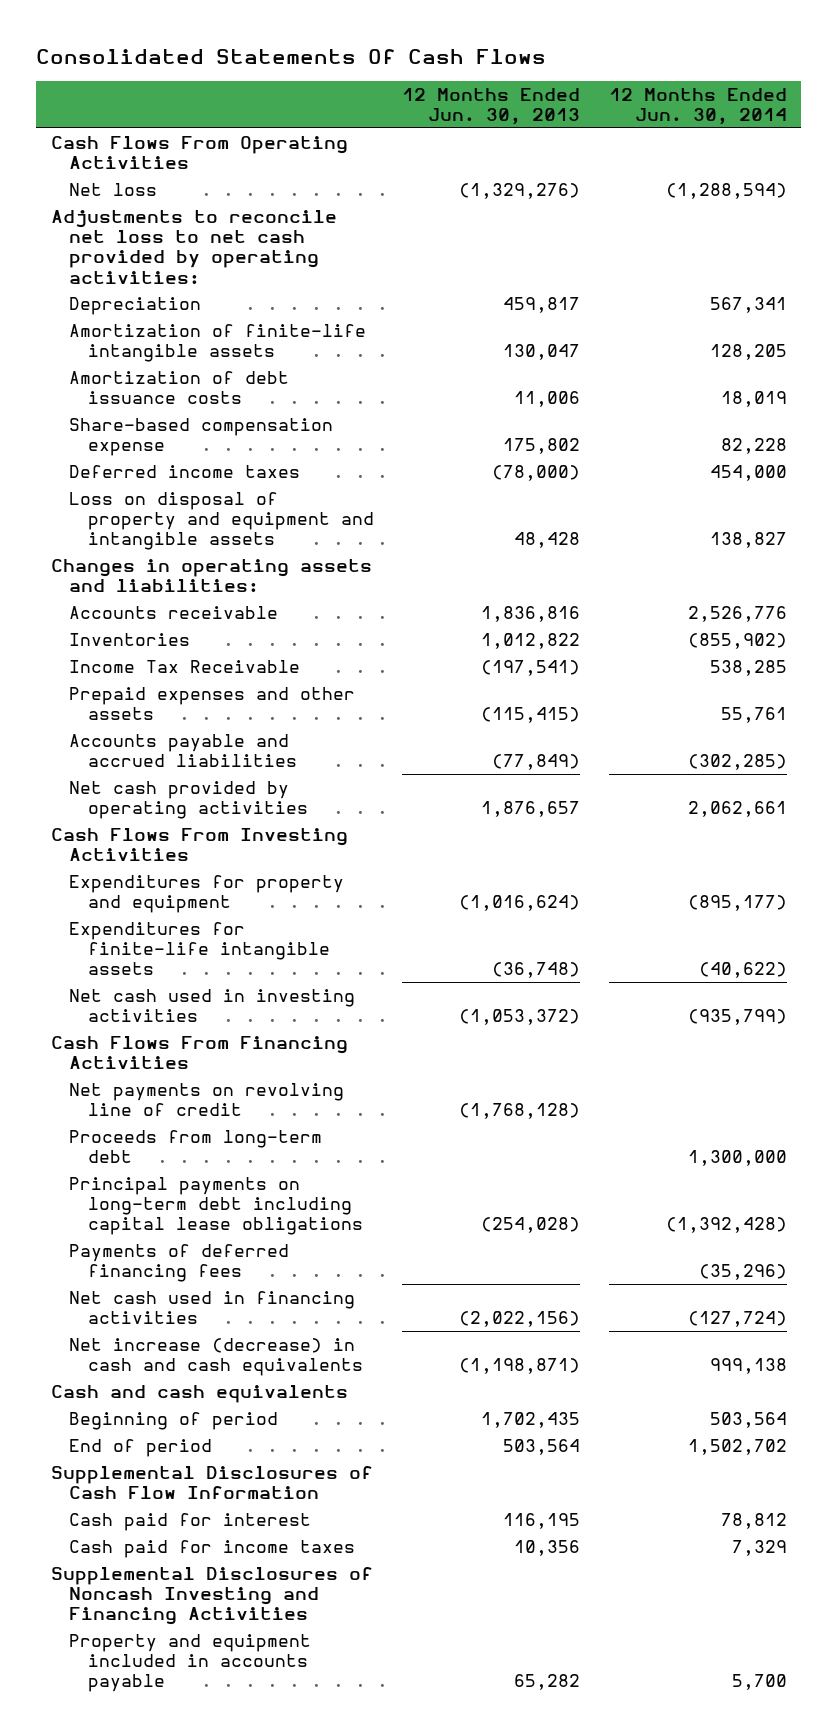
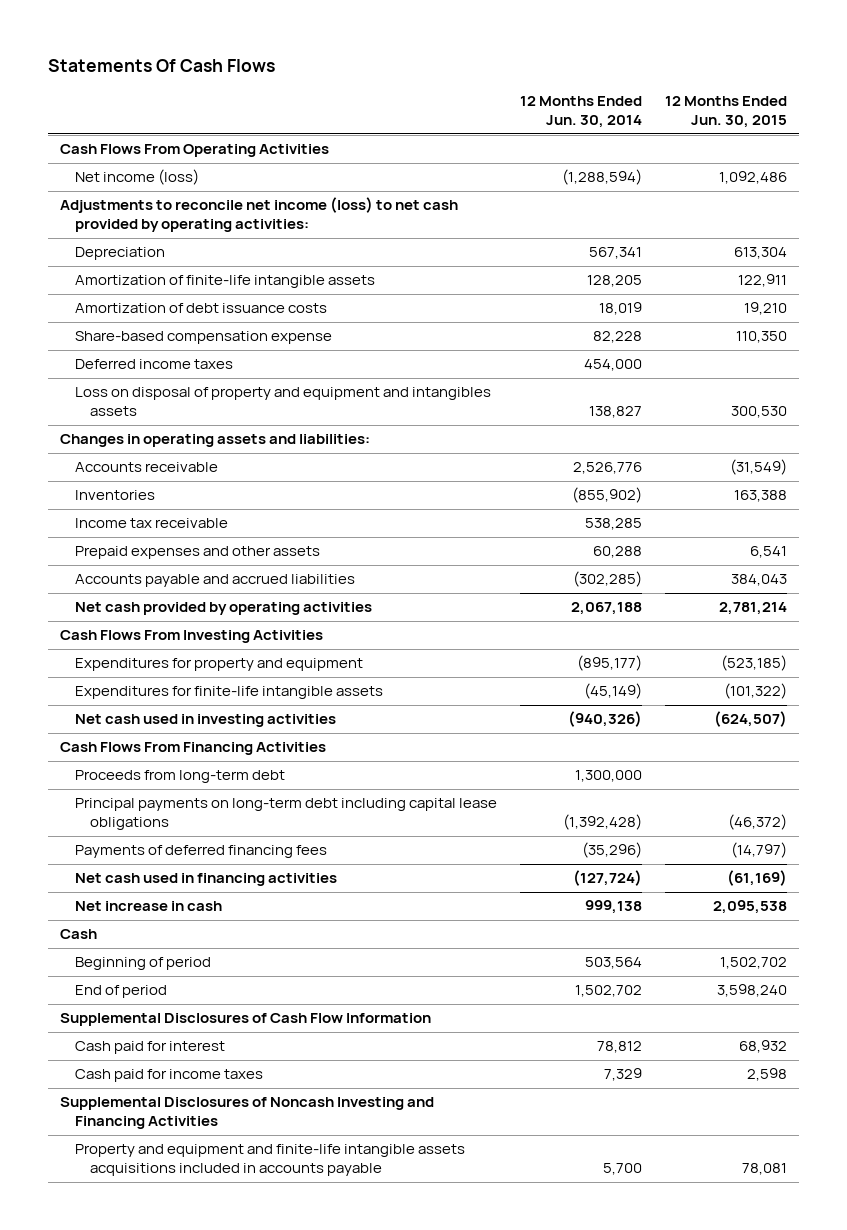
[36,48,547,64] Consolidated Statements Of Cash Flows -> [48,58,276,72] Statements Of Cash Flows
[402,88,581,126] 12 Months Ended Jun. 30, 2013 -> none
none -> [665,96,788,129] 12 Months Ended Jun. 30, 2015
[69,182,158,196] Net loss -> [74,169,199,186] Net income (loss)
[50,209,337,284] Adjustments to reconcile net loss to net cash provided by operating activities: -> [59,197,458,233] Adjustments to reconcile net income (loss) to net cash provided by operating activities:
[69,491,375,551] Loss on disposal of property and equipment and intangible assets -> [74,387,491,417] Loss on disposal of property and equipment and intangibles assets
[69,659,301,673] Income Tax Receivable -> [74,518,228,529] Income tax receivable
[720,707,787,724] 55,761 -> [593,546,643,559] 60,288
[687,801,787,818] 2,062,661 -> [571,602,643,616] 2,067,188
[698,962,787,979] (40,622) -> [584,683,643,700] (45,149)
[687,1009,787,1026] (935,799) -> [568,711,643,728] (940,326)
[69,1082,345,1117] Net payments on revolving line of credit -> none
[69,1337,364,1377] Net increase (decrease) in cash and cash equivalents -> [74,901,222,912] Net increase in cash
[50,1384,348,1403] Cash and cash equivalents -> [59,929,97,940] Cash
[69,1633,312,1693] Property and equipment included in accounts payable -> [74,1144,465,1177] Property and equipment and finite-life intangible assets acquisitions included in accounts payable

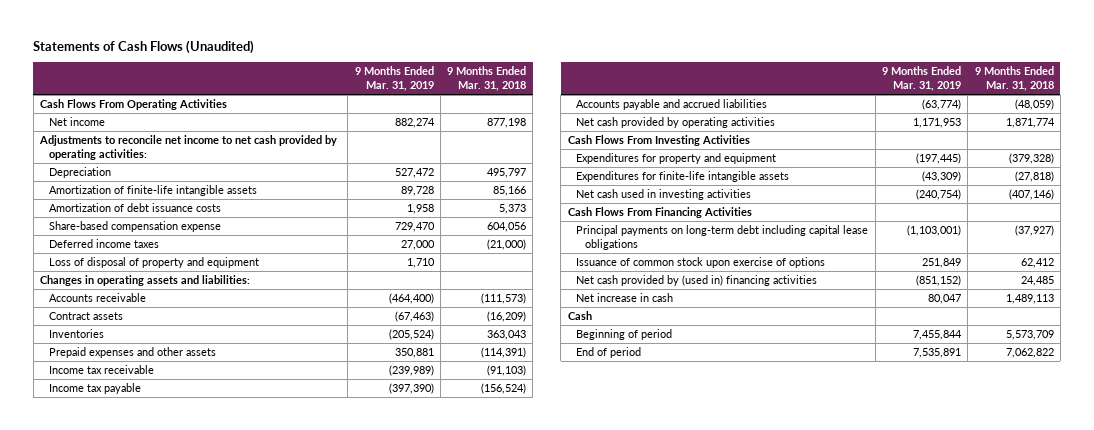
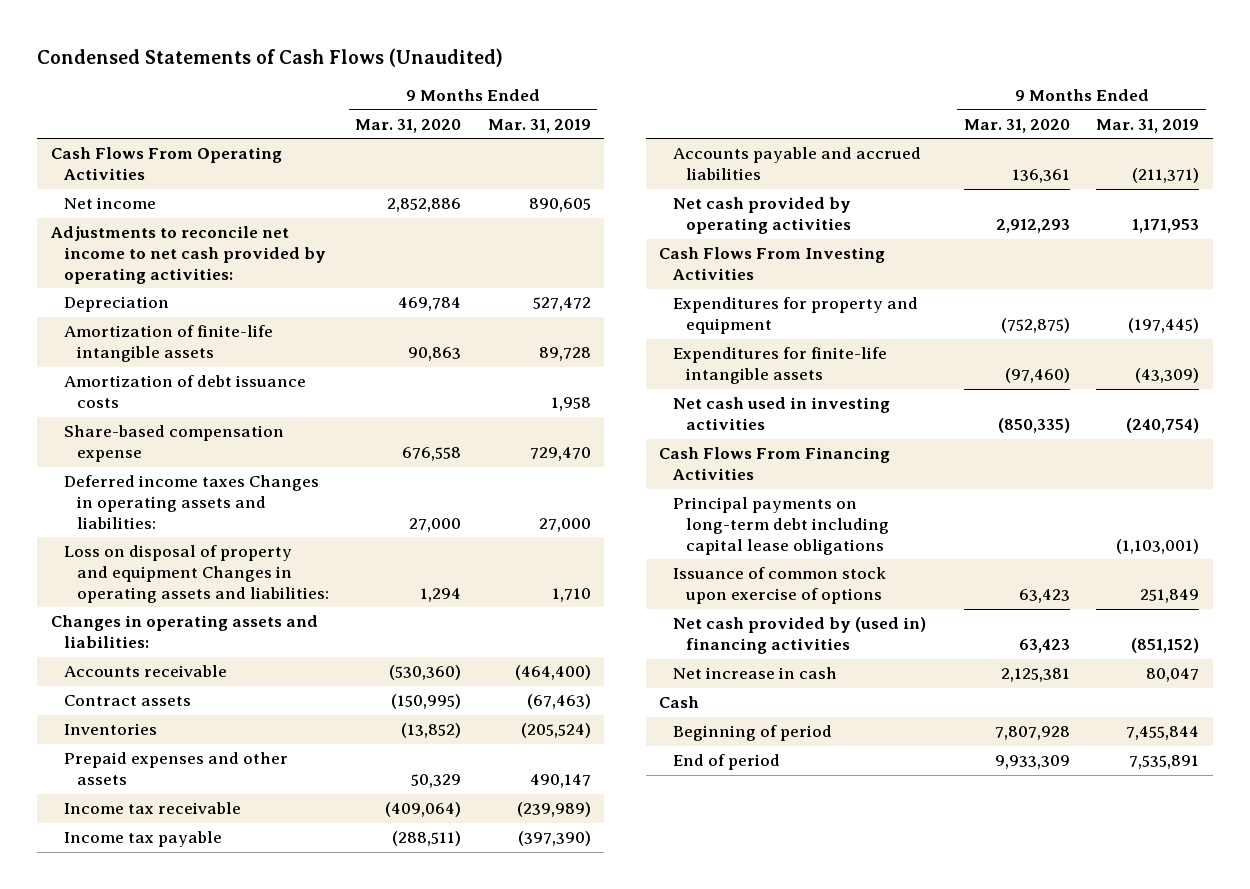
[33,39,255,54] Statements of Cash Flows (Unaudited) -> [37,47,504,67] Condensed Statements of Cash Flows (Unaudited)
[447,65,527,92] 9 Months Ended Mar. 31, 2018 -> none
none -> [355,118,462,133] Mar. 31, 2020
[394,117,435,128] 882,274 -> [528,198,591,213] 890,605
[49,238,160,248] Deferred income taxes -> [63,475,319,529] Deferred income taxes Changes in operating assets and liabilities:
[49,256,260,268] Loss of disposal of property and equipment -> [63,545,329,603] Loss on disposal of property and equipment Changes in operating assets and liabilities:
[394,347,434,358] 350,881 -> [529,774,591,789] 490,147
[922,98,962,110] (63,774) -> [1132,168,1200,184] (211,371)

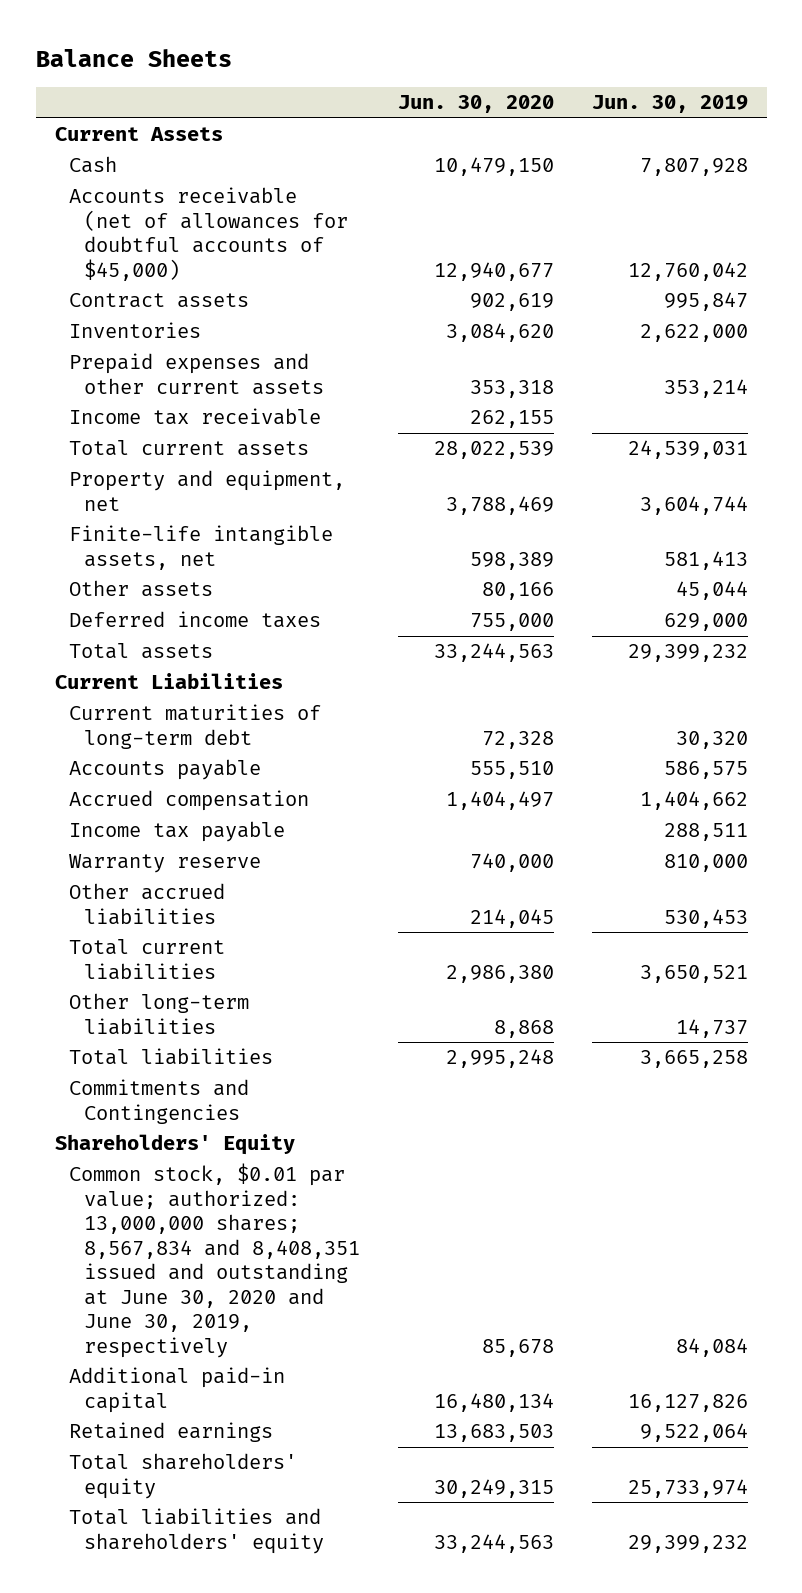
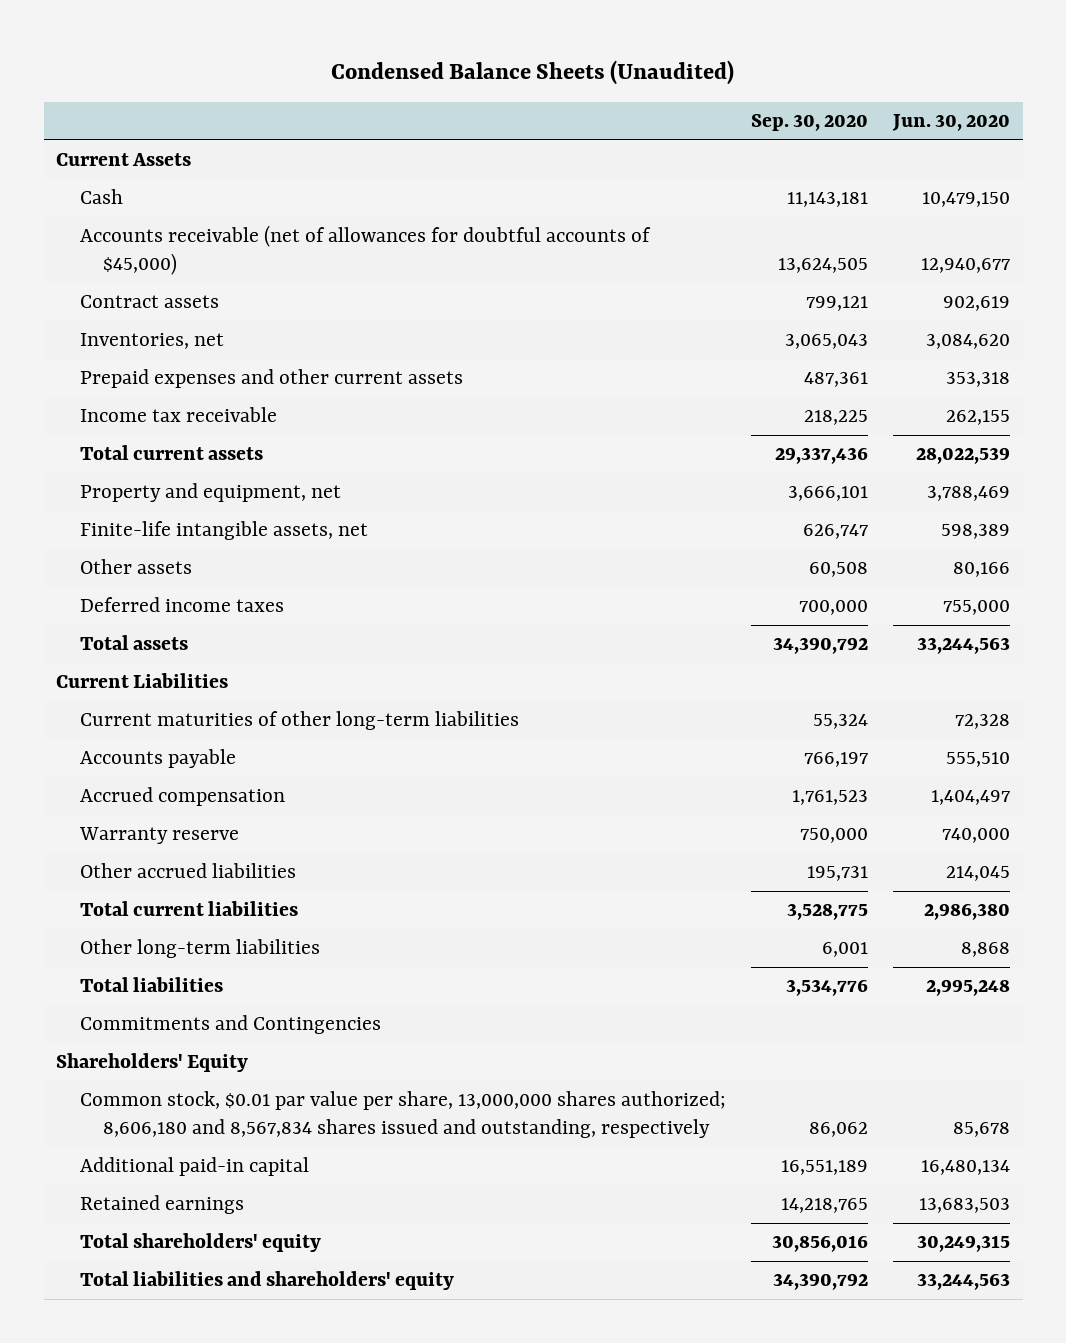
[35,48,232,67] Balance Sheets -> [331,60,735,86] Condensed Balance Sheets (Unaudited)
[591,95,748,114] Jun. 30, 2019 -> none
none -> [750,114,868,132] Sep. 30, 2020
[69,322,202,339] Inventories -> [79,333,224,350] Inventories, net
[69,704,322,749] Current maturities of long-term debt -> [79,711,519,731] Current maturities of other long-term liabilities
[69,821,286,843] Income tax payable -> none
[69,1163,361,1359] Common stock, $0.01 par value; authorized: 13,000,000 shares; 8,567,834 and 8,408,351 issued and outstanding at June 30, 2020 and June 30, 2019, respectively -> [79,1091,726,1139] Common stock, $0.01 par value per share, 13,000,000 shares authorized; 8,606,180 and 8,567,834 shares issued and outstanding, respectively

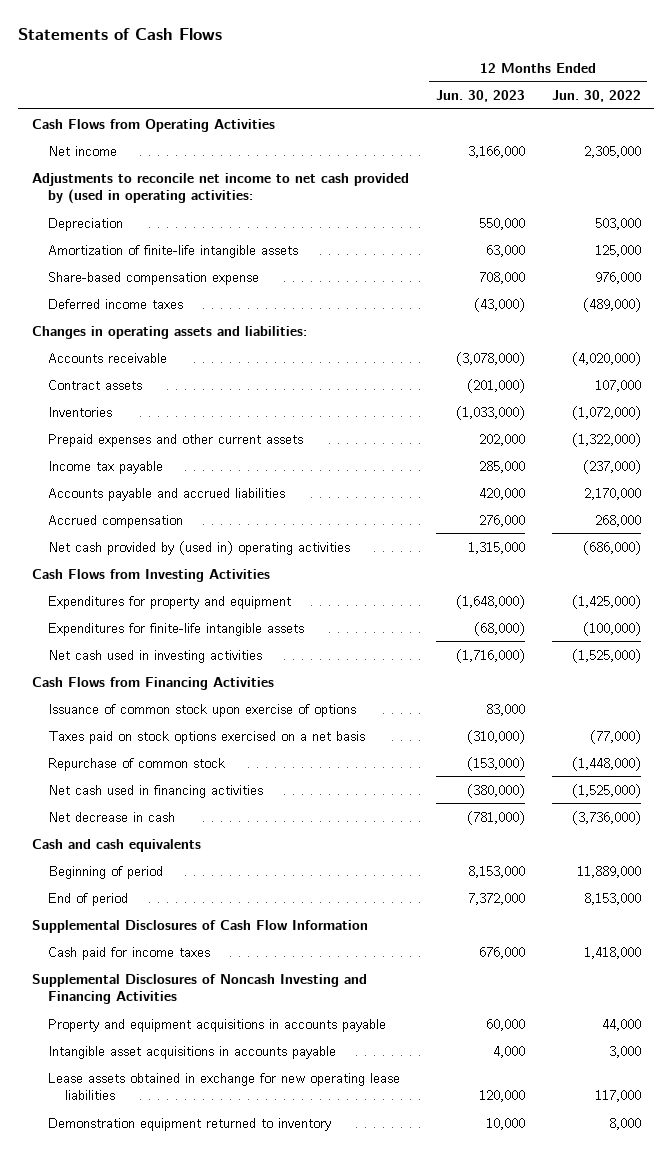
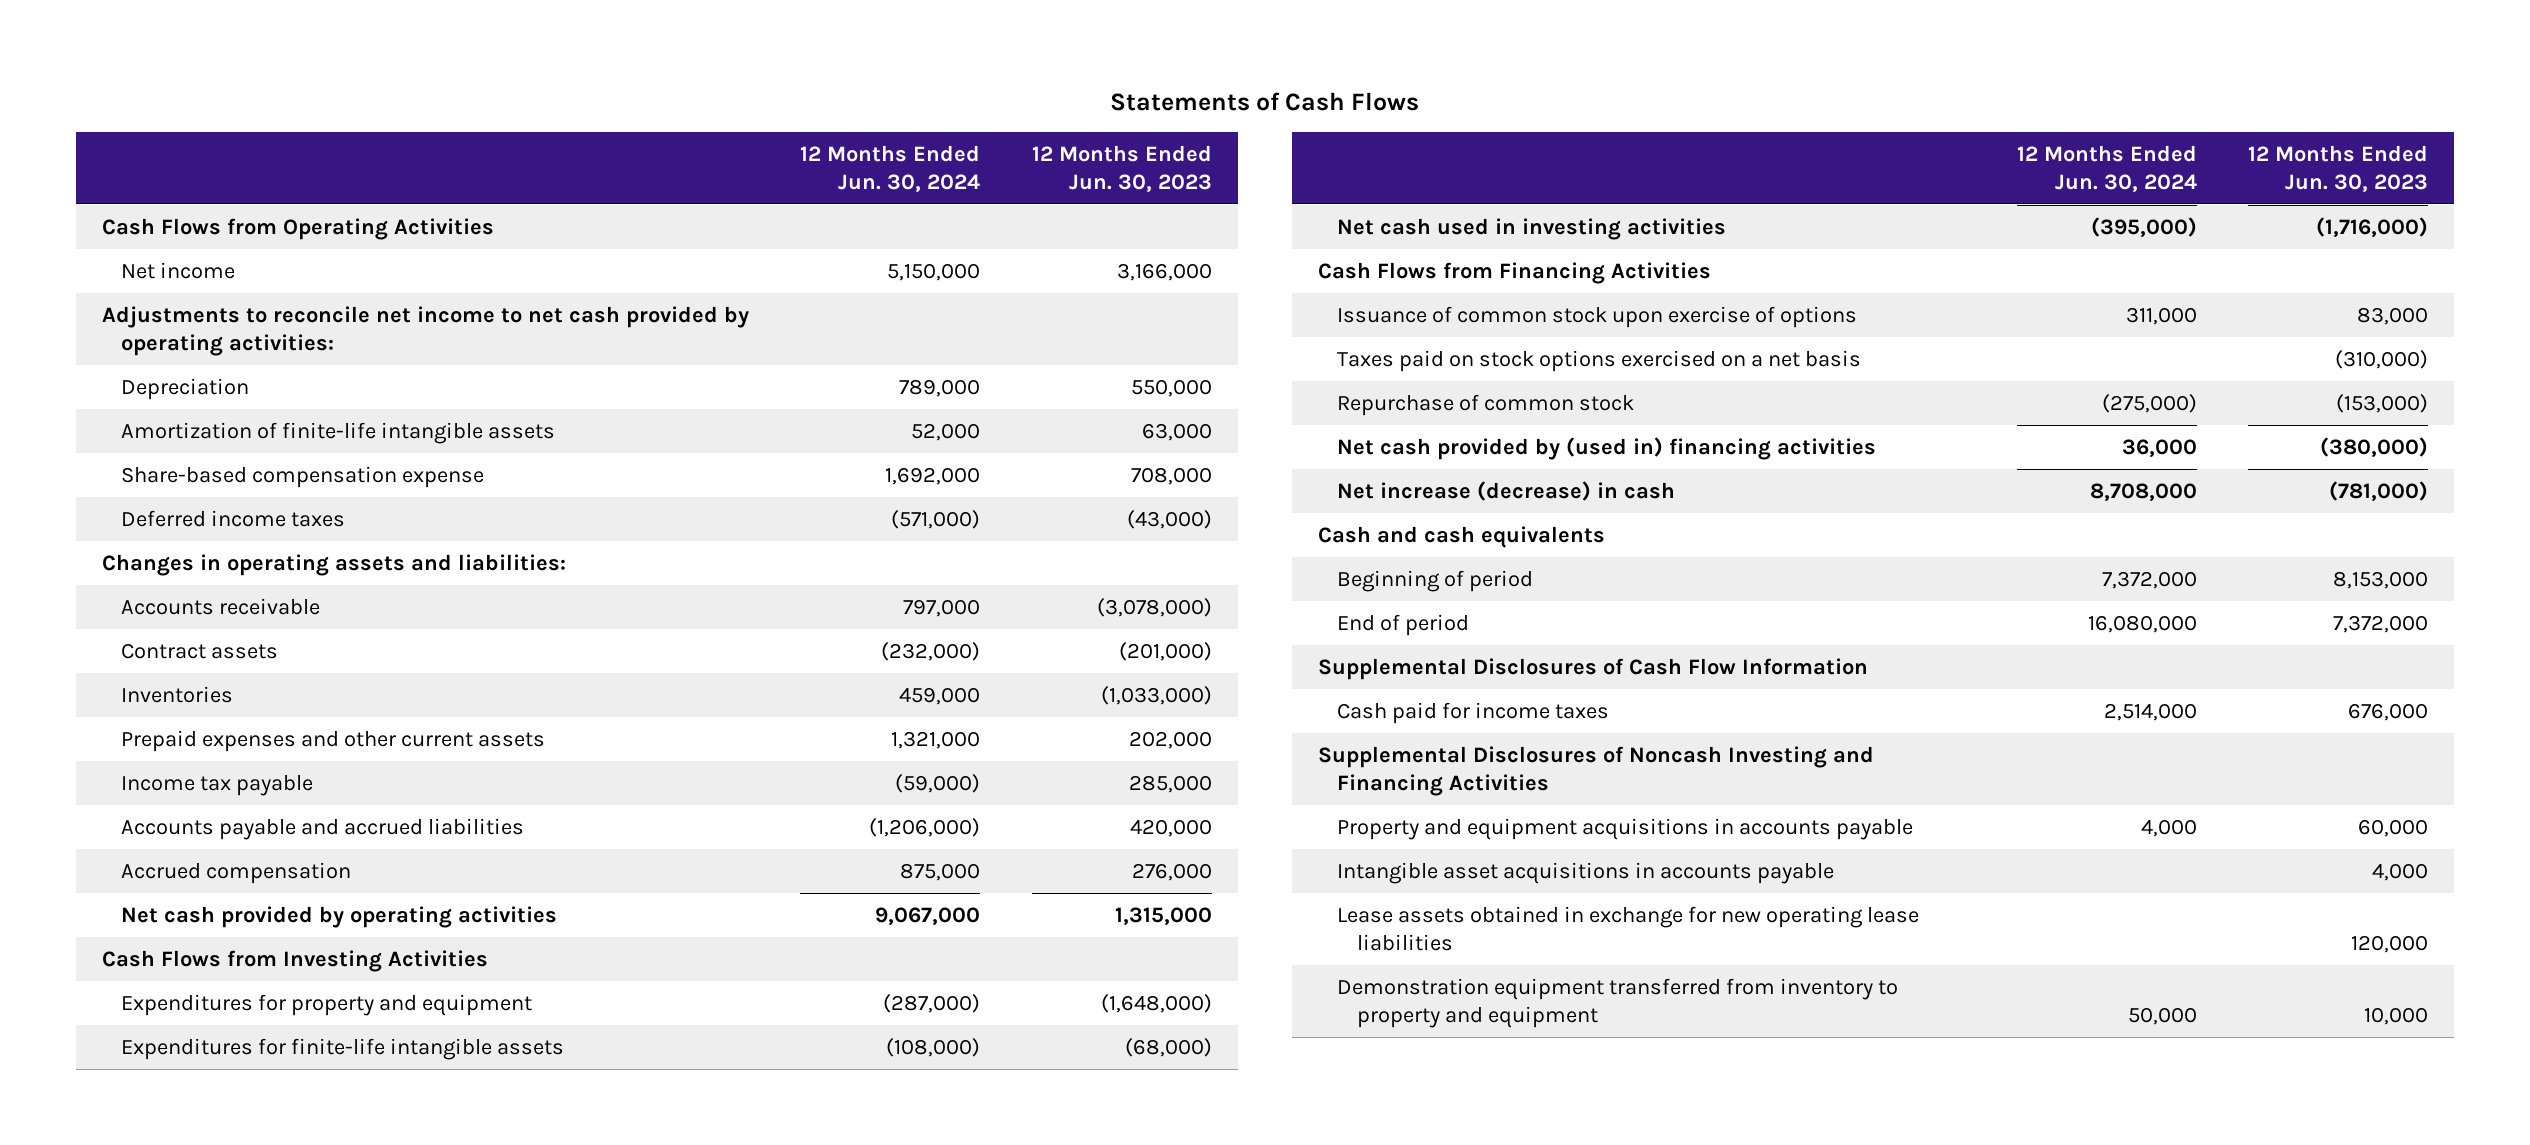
[551,90,641,103] Jun. 30, 2022 -> none
none -> [800,144,981,192] 12 Months Ended Jun. 30, 2024
[31,172,409,204] Adjustments to reconcile net income to net cash provided by (used in operating activities: -> [101,305,749,356] Adjustments to reconcile net income to net cash provided by operating activities:
[48,540,351,555] Net cash provided by (used in) operating activities -> [121,905,558,928] Net cash provided by operating activities
[48,784,264,798] Net cash used in financing activities -> [1337,436,1877,460] Net cash provided by (used in) financing activities
[48,811,176,822] Net decrease in cash -> [1337,480,1676,501] Net increase (decrease) in cash
[48,1117,332,1131] Demonstration equipment returned to inventory -> [1337,977,1899,1028] Demonstration equipment transferred from inventory to property and equipment

